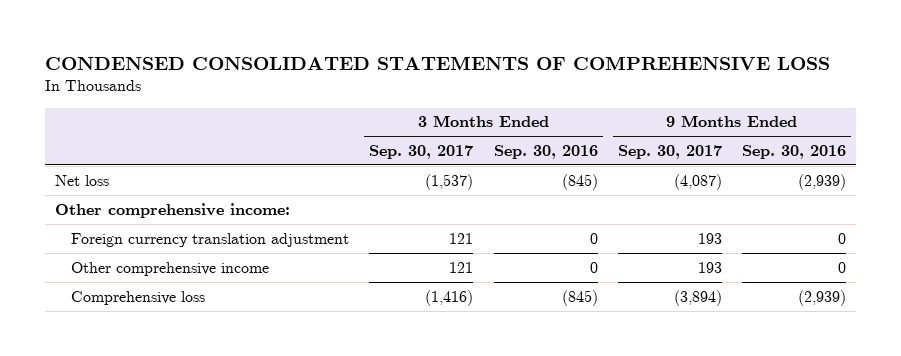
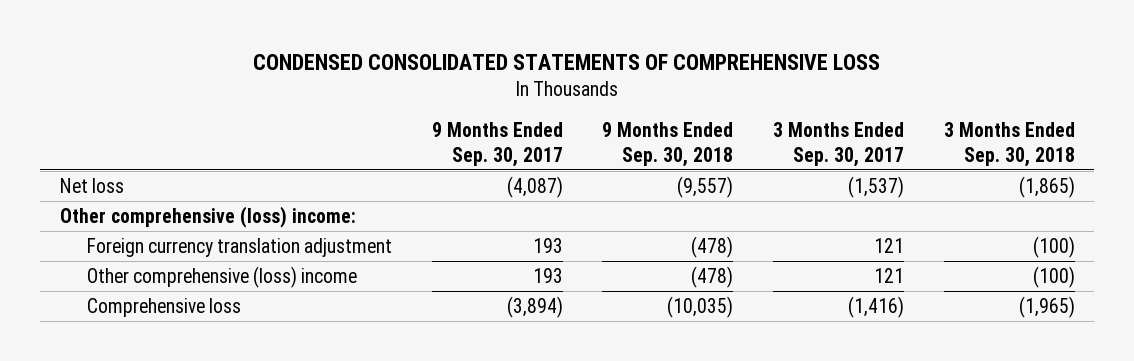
[493,145,598,160] Sep. 30, 2016 -> none
[741,145,846,160] Sep. 30, 2016 -> none
none -> [602,122,734,167] 9 Months Ended Sep. 30, 2018
none -> [943,122,1075,167] 3 Months Ended Sep. 30, 2018
[54,202,290,218] Other comprehensive income: -> [59,205,356,228] Other comprehensive (loss) income:
[71,261,270,276] Other comprehensive income -> [86,265,357,288] Other comprehensive (loss) income

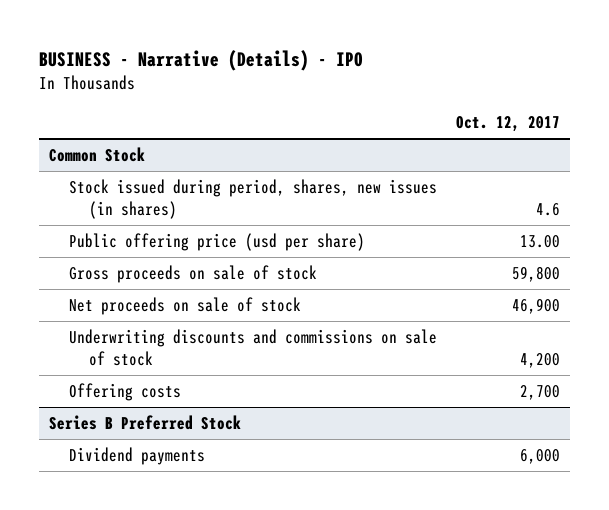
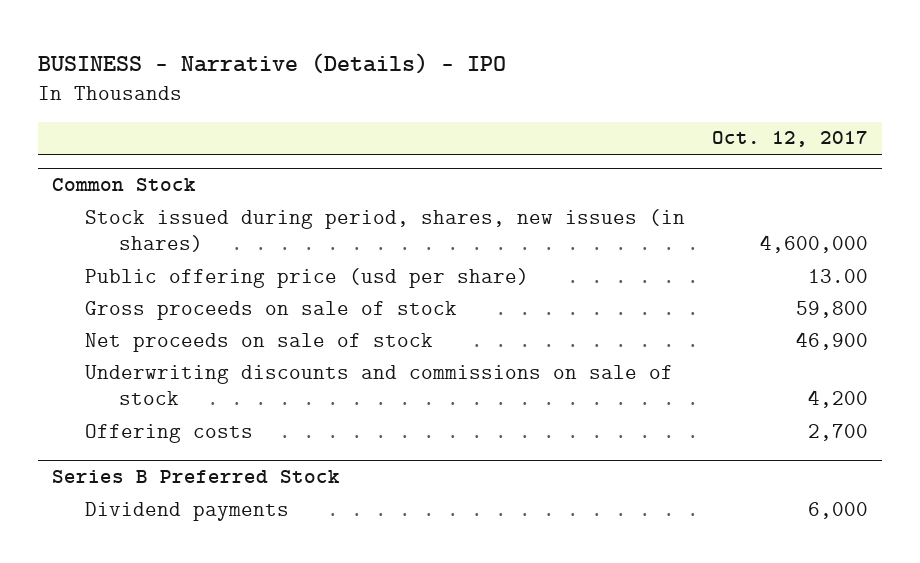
[536,202,561,216] 4.6 -> [760,235,869,254] 4,600,000

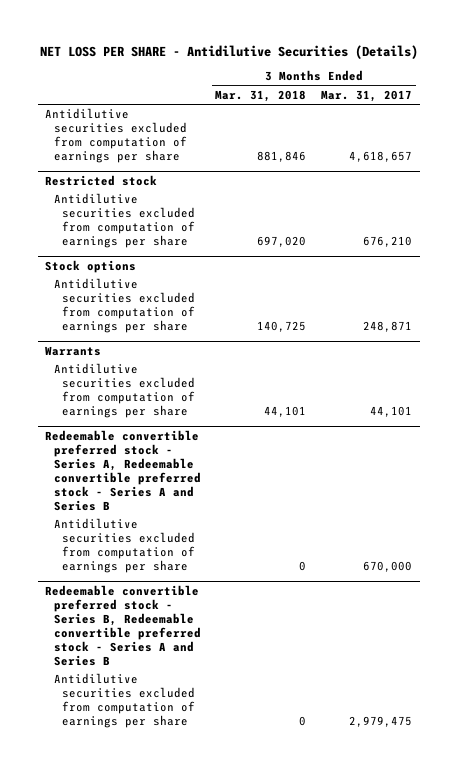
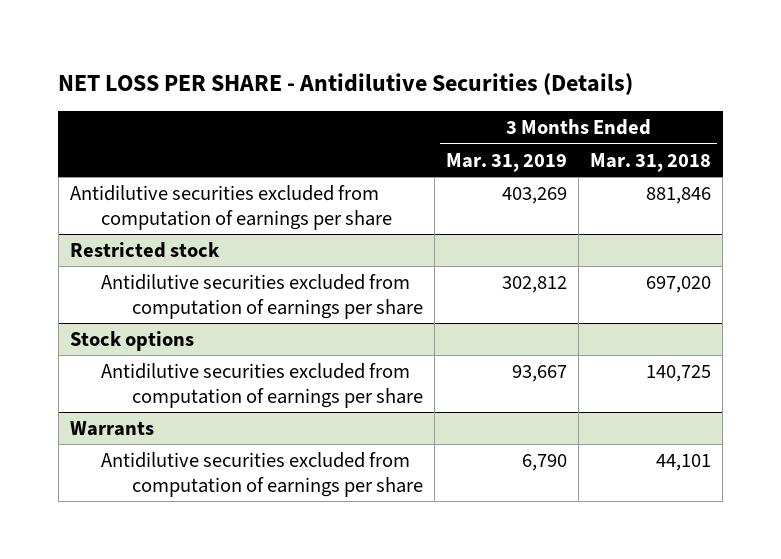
[321,89,413,102] Mar. 31, 2017 -> none
none -> [446,152,568,172] Mar. 31, 2019
[45,430,201,512] Redeemable convertible preferred stock - Series A, Redeemable convertible preferred stock - Series A and Series B -> none
[53,518,195,574] Antidilutive securities excluded from computation of earnings per share -> none
[45,585,201,667] Redeemable convertible preferred stock - Series B, Redeemable convertible preferred stock - Series A and Series B -> none
[53,673,195,729] Antidilutive securities excluded from computation of earnings per share -> none

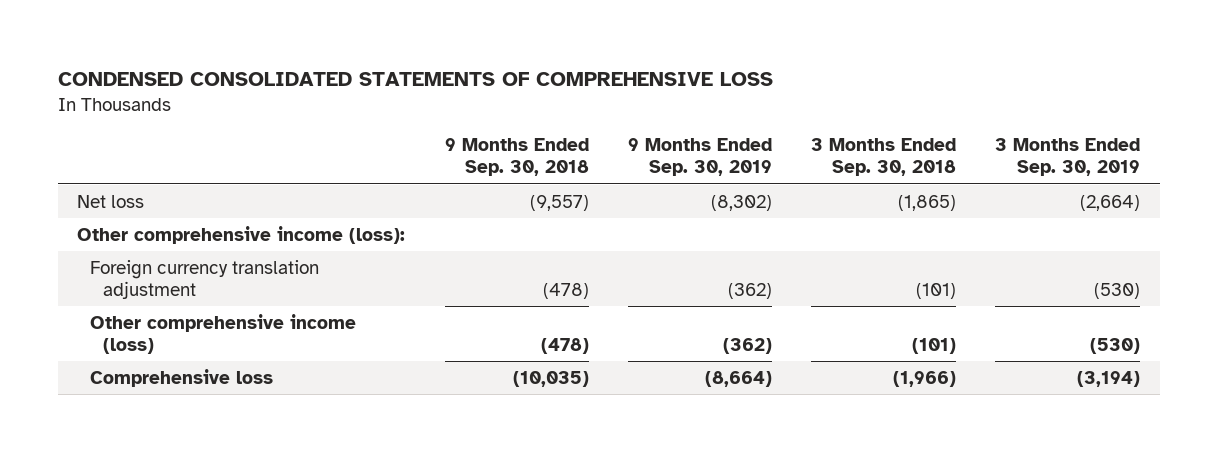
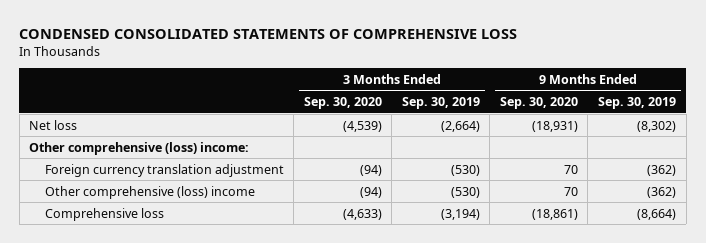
[444,138,589,177] 9 Months Ended Sep. 30, 2018 -> none
[811,138,957,177] 3 Months Ended Sep. 30, 2018 -> none
none -> [303,97,382,110] Sep. 30, 2020
none -> [499,97,578,110] Sep. 30, 2020
[77,225,406,244] Other comprehensive income (loss): -> [29,141,250,155] Other comprehensive (loss) income:
[90,313,357,354] Other comprehensive income (loss) -> [44,185,255,199] Other comprehensive (loss) income

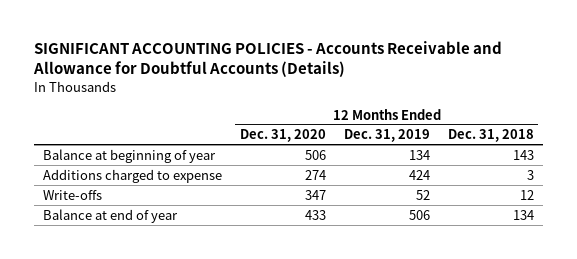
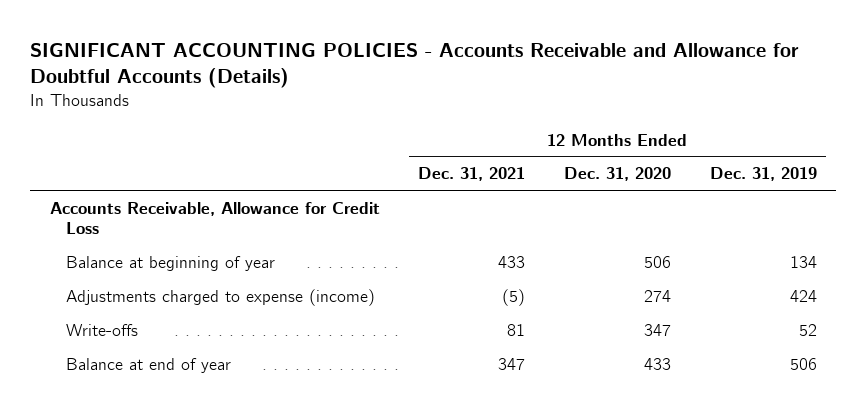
[447,129,534,143] Dec. 31, 2018 -> none
none -> [418,167,526,182] Dec. 31, 2021
none -> [49,201,380,235] Accounts Receivable, Allowance for Credit Loss
[42,168,222,183] Additions charged to expense -> [66,288,376,306] Adjustments charged to expense (income)

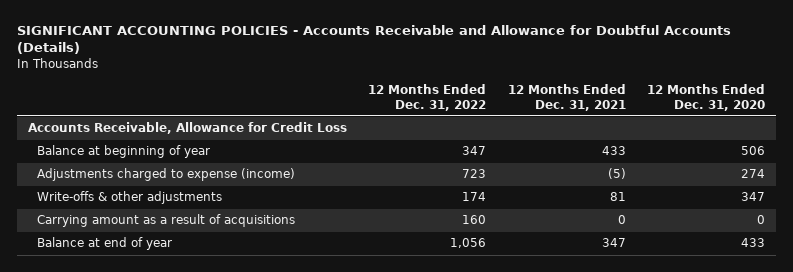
[709,167,817,182] Dec. 31, 2019 -> none
none -> [368,84,487,111] 12 Months Ended Dec. 31, 2022
[66,323,139,336] Write-offs -> [36,191,222,205] Write-offs & other adjustments
none -> [36,214,295,228] Carrying amount as a result of acquisitions

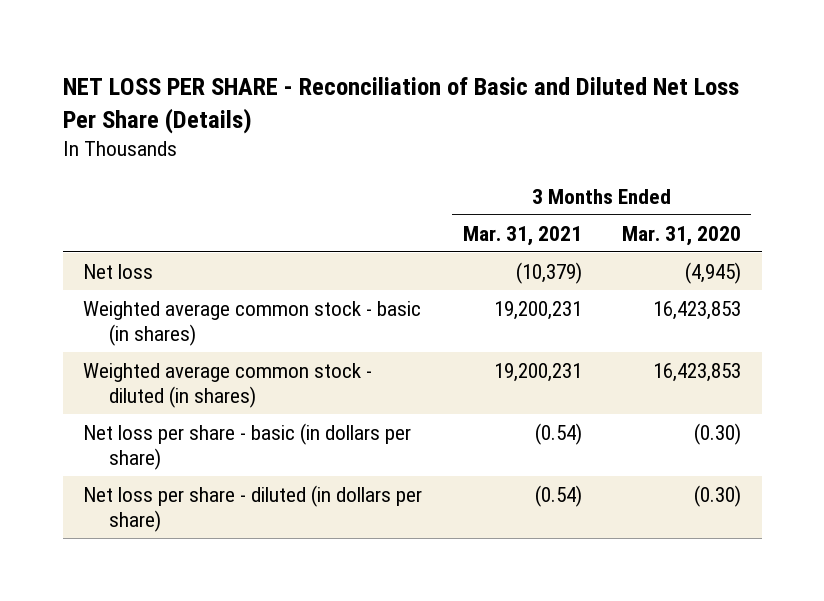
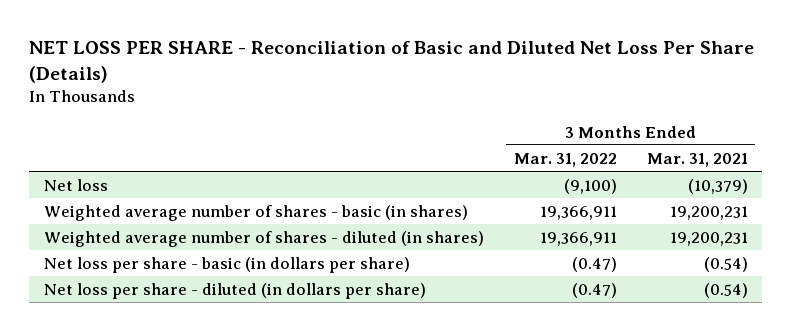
[622,225,742,246] Mar. 31, 2020 -> none
none -> [513,152,617,167] Mar. 31, 2022
[82,301,421,346] Weighted average common stock - basic (in shares) -> [43,204,468,221] Weighted average number of shares - basic (in shares)
[82,363,372,408] Weighted average common stock - diluted (in shares) -> [43,230,484,247] Weighted average number of shares - diluted (in shares)

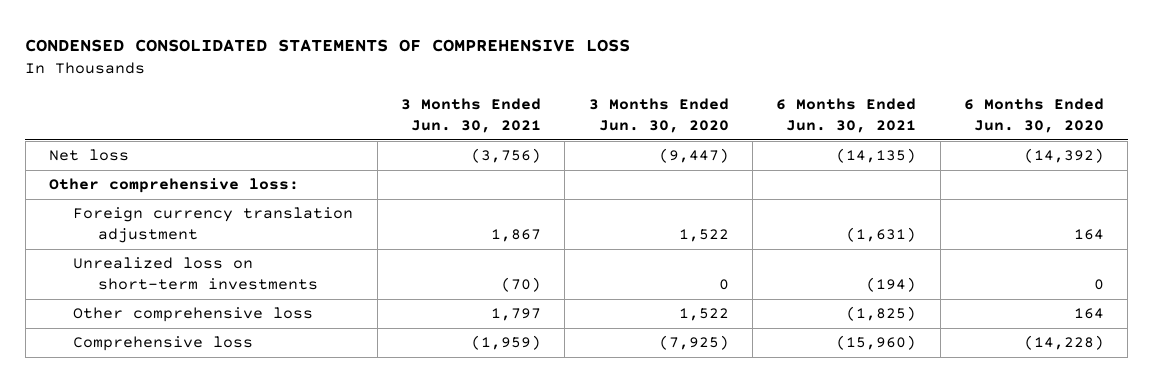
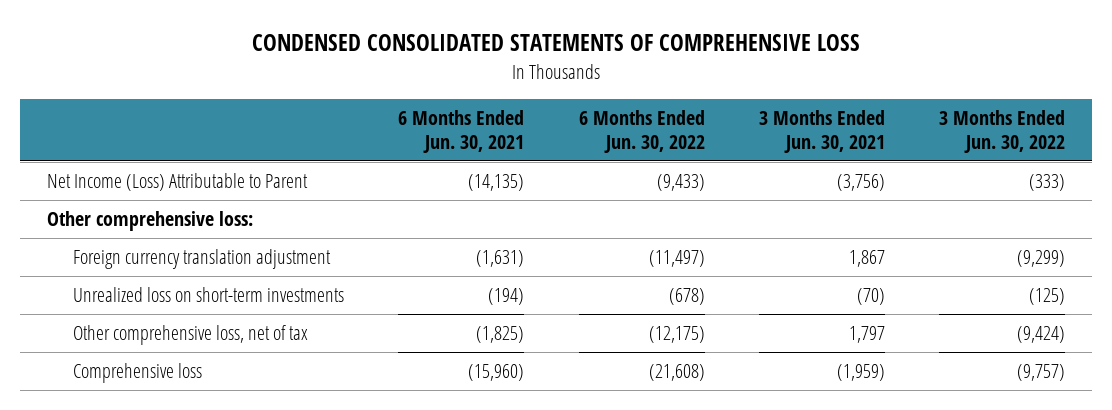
[588,98,729,133] 3 Months Ended Jun. 30, 2020 -> none
[964,98,1105,133] 6 Months Ended Jun. 30, 2020 -> none
none -> [578,110,705,153] 6 Months Ended Jun. 30, 2022
none -> [939,110,1066,153] 3 Months Ended Jun. 30, 2022
[49,149,130,162] Net loss -> [47,173,309,192] Net Income (Loss) Attributable to Parent
[73,307,314,323] Other comprehensive loss -> [73,325,309,346] Other comprehensive loss, net of tax

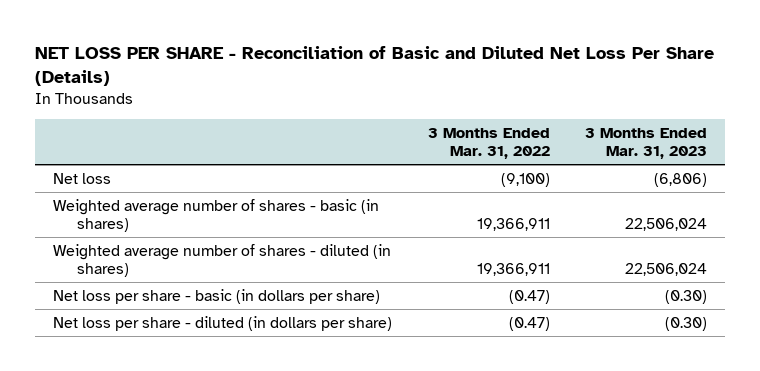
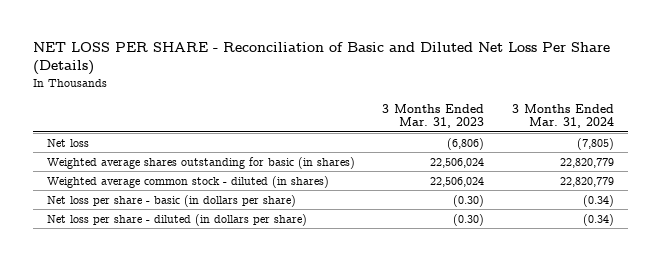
[427,128,550,159] 3 Months Ended Mar. 31, 2022 -> none
none -> [511,103,614,129] 3 Months Ended Mar. 31, 2024
[53,198,380,232] Weighted average number of shares - basic (in shares) -> [46,156,355,169] Weighted average shares outstanding for basic (in shares)
[53,243,392,277] Weighted average number of shares - diluted (in shares) -> [46,175,329,188] Weighted average common stock - diluted (in shares)

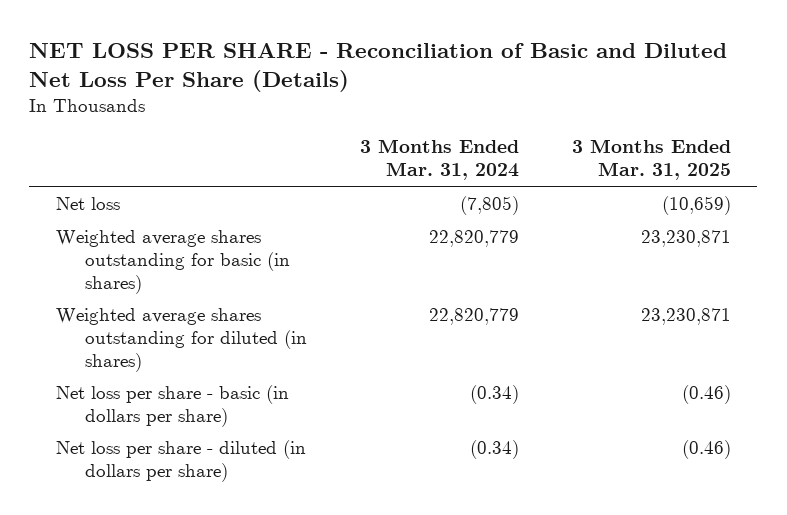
[382,103,485,129] 3 Months Ended Mar. 31, 2023 -> none
none -> [571,139,731,181] 3 Months Ended Mar. 31, 2025
[46,175,329,188] Weighted average common stock - diluted (in shares) -> [55,307,308,372] Weighted average shares outstanding for diluted (in shares)

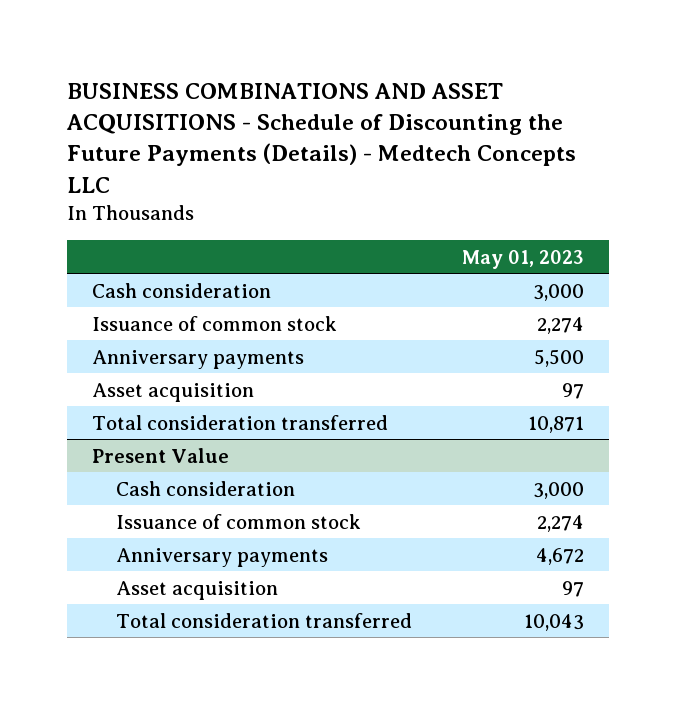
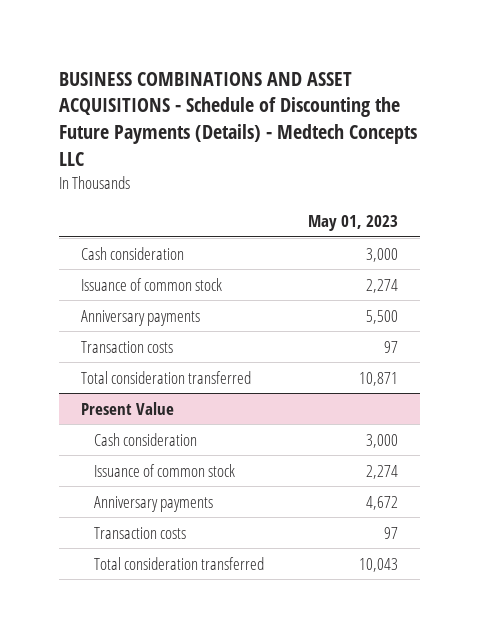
[92,382,255,402] Asset acquisition -> [80,340,173,353] Transaction costs
[115,580,278,600] Asset acquisition -> [94,526,187,539] Transaction costs

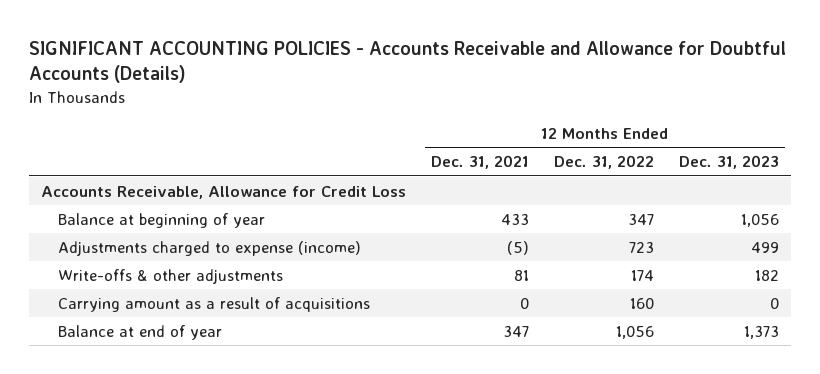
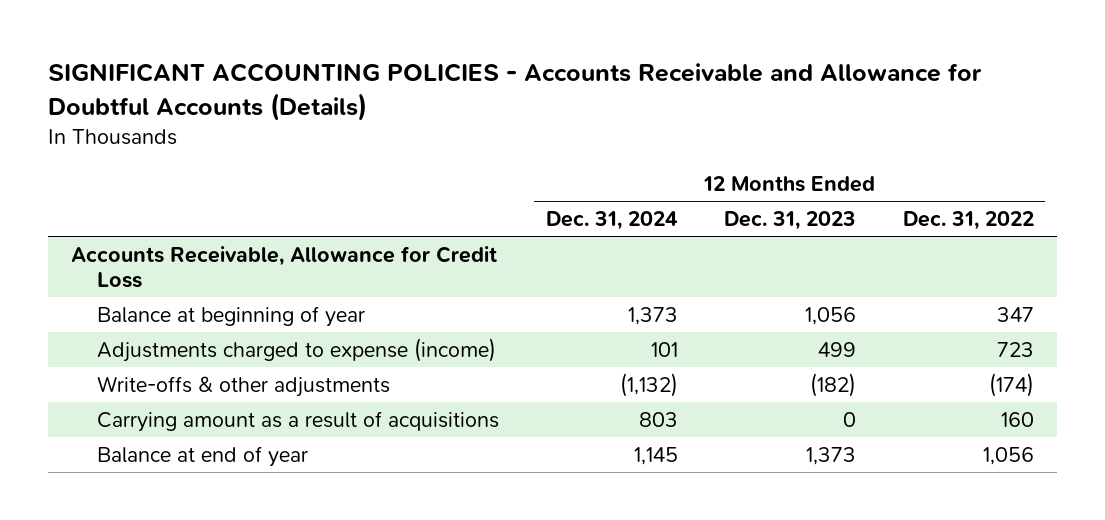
[431,155,530,170] Dec. 31, 2021 -> none
none -> [545,211,678,231] Dec. 31, 2024
[631,269,655,281] 174 -> [988,372,1034,397] (174)
[754,269,779,281] 182 -> [810,372,857,397] (182)

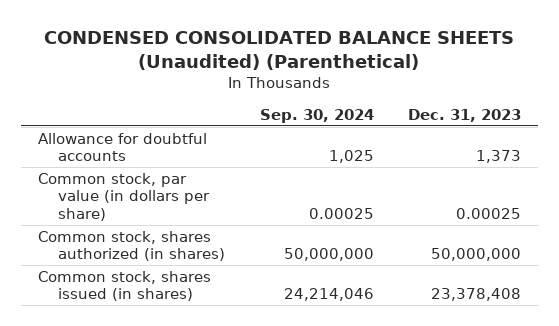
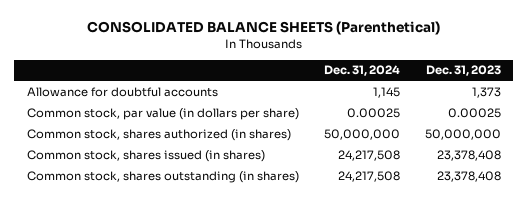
[44,31,515,70] CONDENSED CONSOLIDATED BALANCE SHEETS (Unaudited) (Parenthetical) -> [86,21,440,36] CONSOLIDATED BALANCE SHEETS (Parenthetical)
[259,108,374,123] Sep. 30, 2024 -> none
none -> [323,65,400,77] Dec. 31, 2024
none -> [26,170,299,183] Common stock, shares outstanding (in shares)

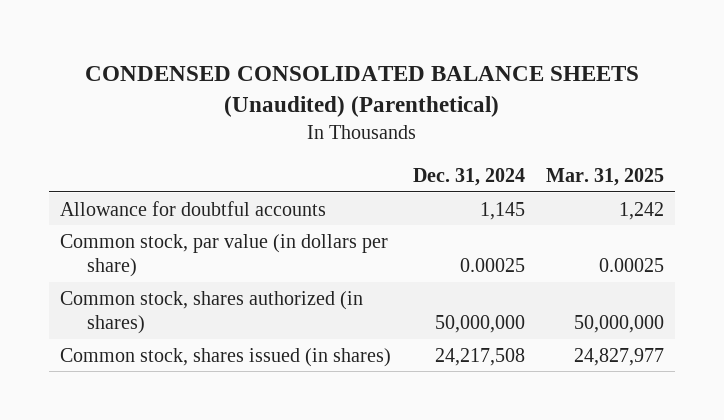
[86,21,440,36] CONSOLIDATED BALANCE SHEETS (Parenthetical) -> [85,65,640,117] CONDENSED CONSOLIDATED BALANCE SHEETS (Unaudited) (Parenthetical)
[425,65,501,77] Dec. 31, 2023 -> none
none -> [546,168,665,187] Mar. 31, 2025
[26,170,299,183] Common stock, shares outstanding (in shares) -> none

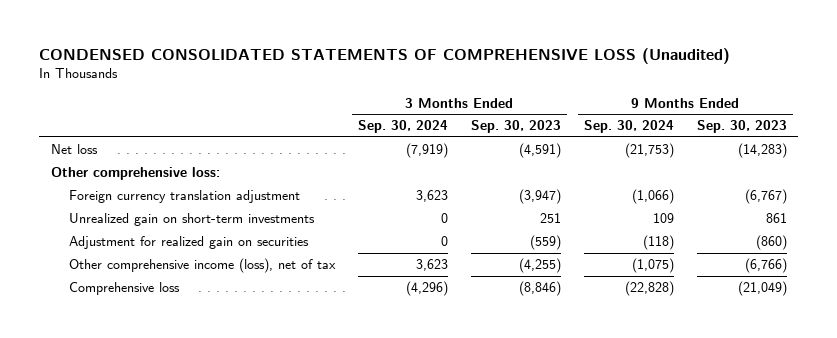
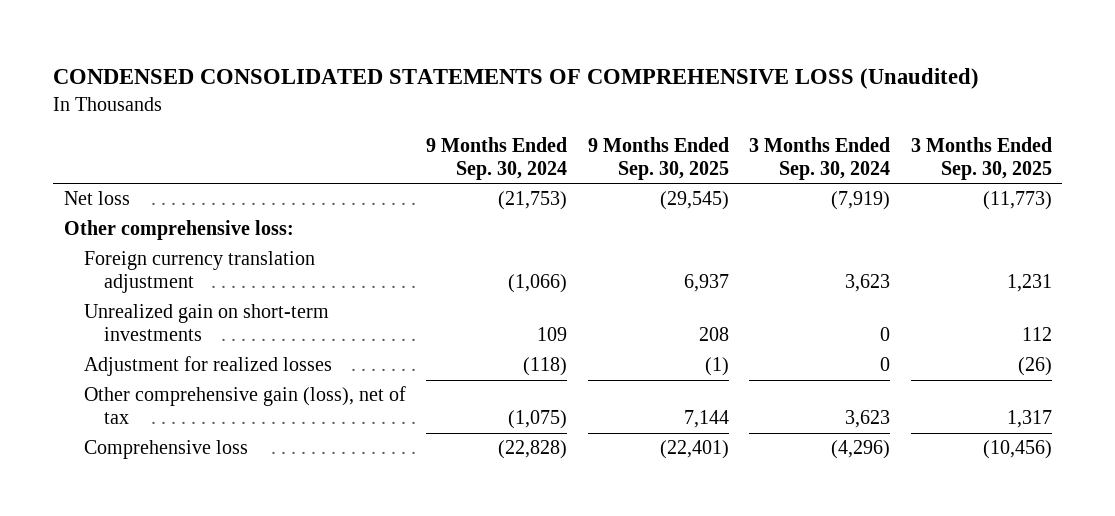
[470,120,561,134] Sep. 30, 2023 -> none
[696,120,787,134] Sep. 30, 2023 -> none
none -> [587,136,729,180] 9 Months Ended Sep. 30, 2025
none -> [910,136,1052,180] 3 Months Ended Sep. 30, 2025
[68,235,309,249] Adjustment for realized gain on securities -> [83,356,332,377] Adjustment for realized losses
[68,257,336,273] Other comprehensive income (loss), net of tax -> [83,386,406,425] Other comprehensive gain (loss), net of tax

